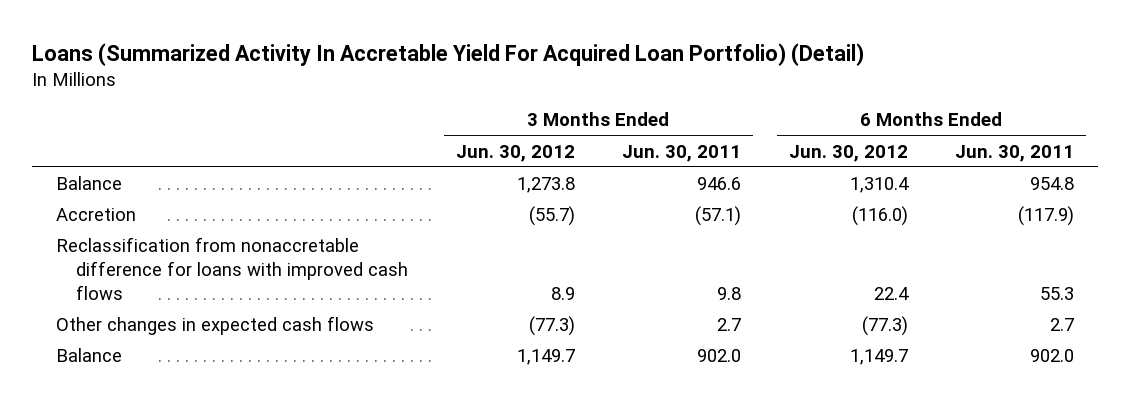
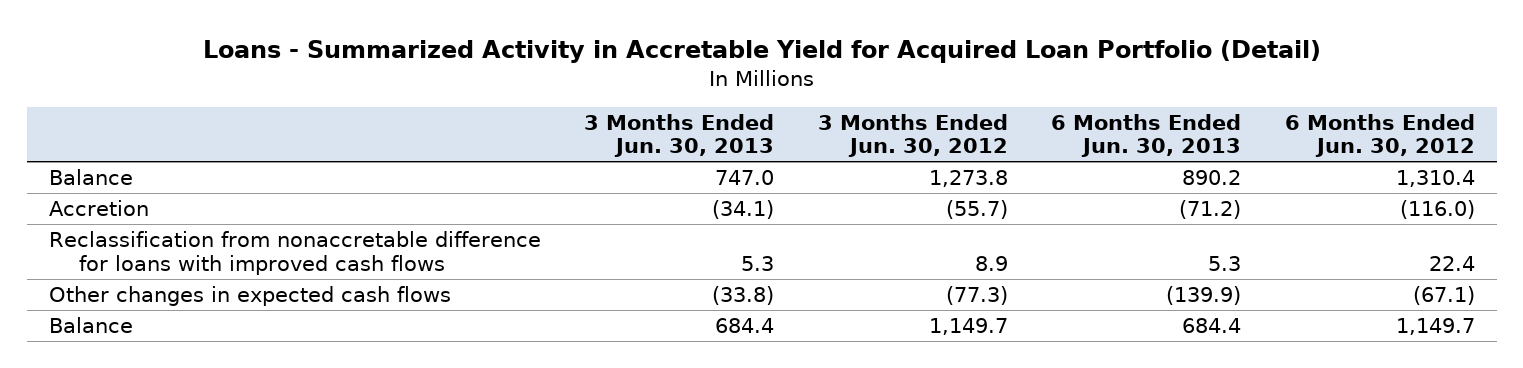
[31,42,864,66] Loans (Summarized Activity In Accretable Yield For Acquired Loan Portfolio) (Detail) -> [202,40,1321,64] Loans - Summarized Activity in Accretable Yield for Acquired Loan Portfolio (Detail)
[622,144,742,162] Jun. 30, 2011 -> none
[955,144,1075,162] Jun. 30, 2011 -> none
none -> [584,113,775,158] 3 Months Ended Jun. 30, 2013
none -> [1051,113,1242,158] 6 Months Ended Jun. 30, 2013
[861,316,908,337] (77.3) -> [1412,286,1475,306] (67.1)

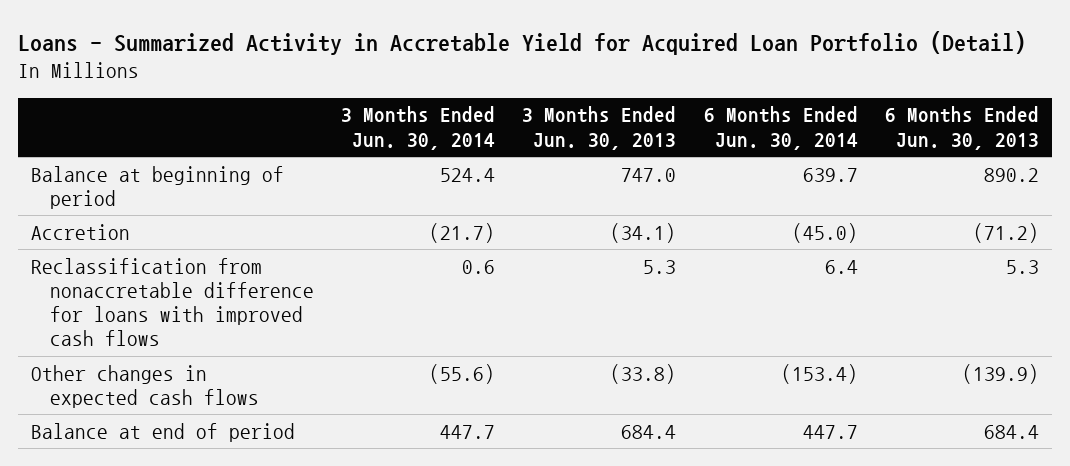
[817,113,1008,158] 3 Months Ended Jun. 30, 2012 -> none
[1284,113,1475,158] 6 Months Ended Jun. 30, 2012 -> none
none -> [341,106,496,150] 3 Months Ended Jun. 30, 2014
none -> [703,106,858,150] 6 Months Ended Jun. 30, 2014
[48,169,133,186] Balance -> [31,165,285,209] Balance at beginning of period
[48,317,133,334] Balance -> [31,422,296,442] Balance at end of period

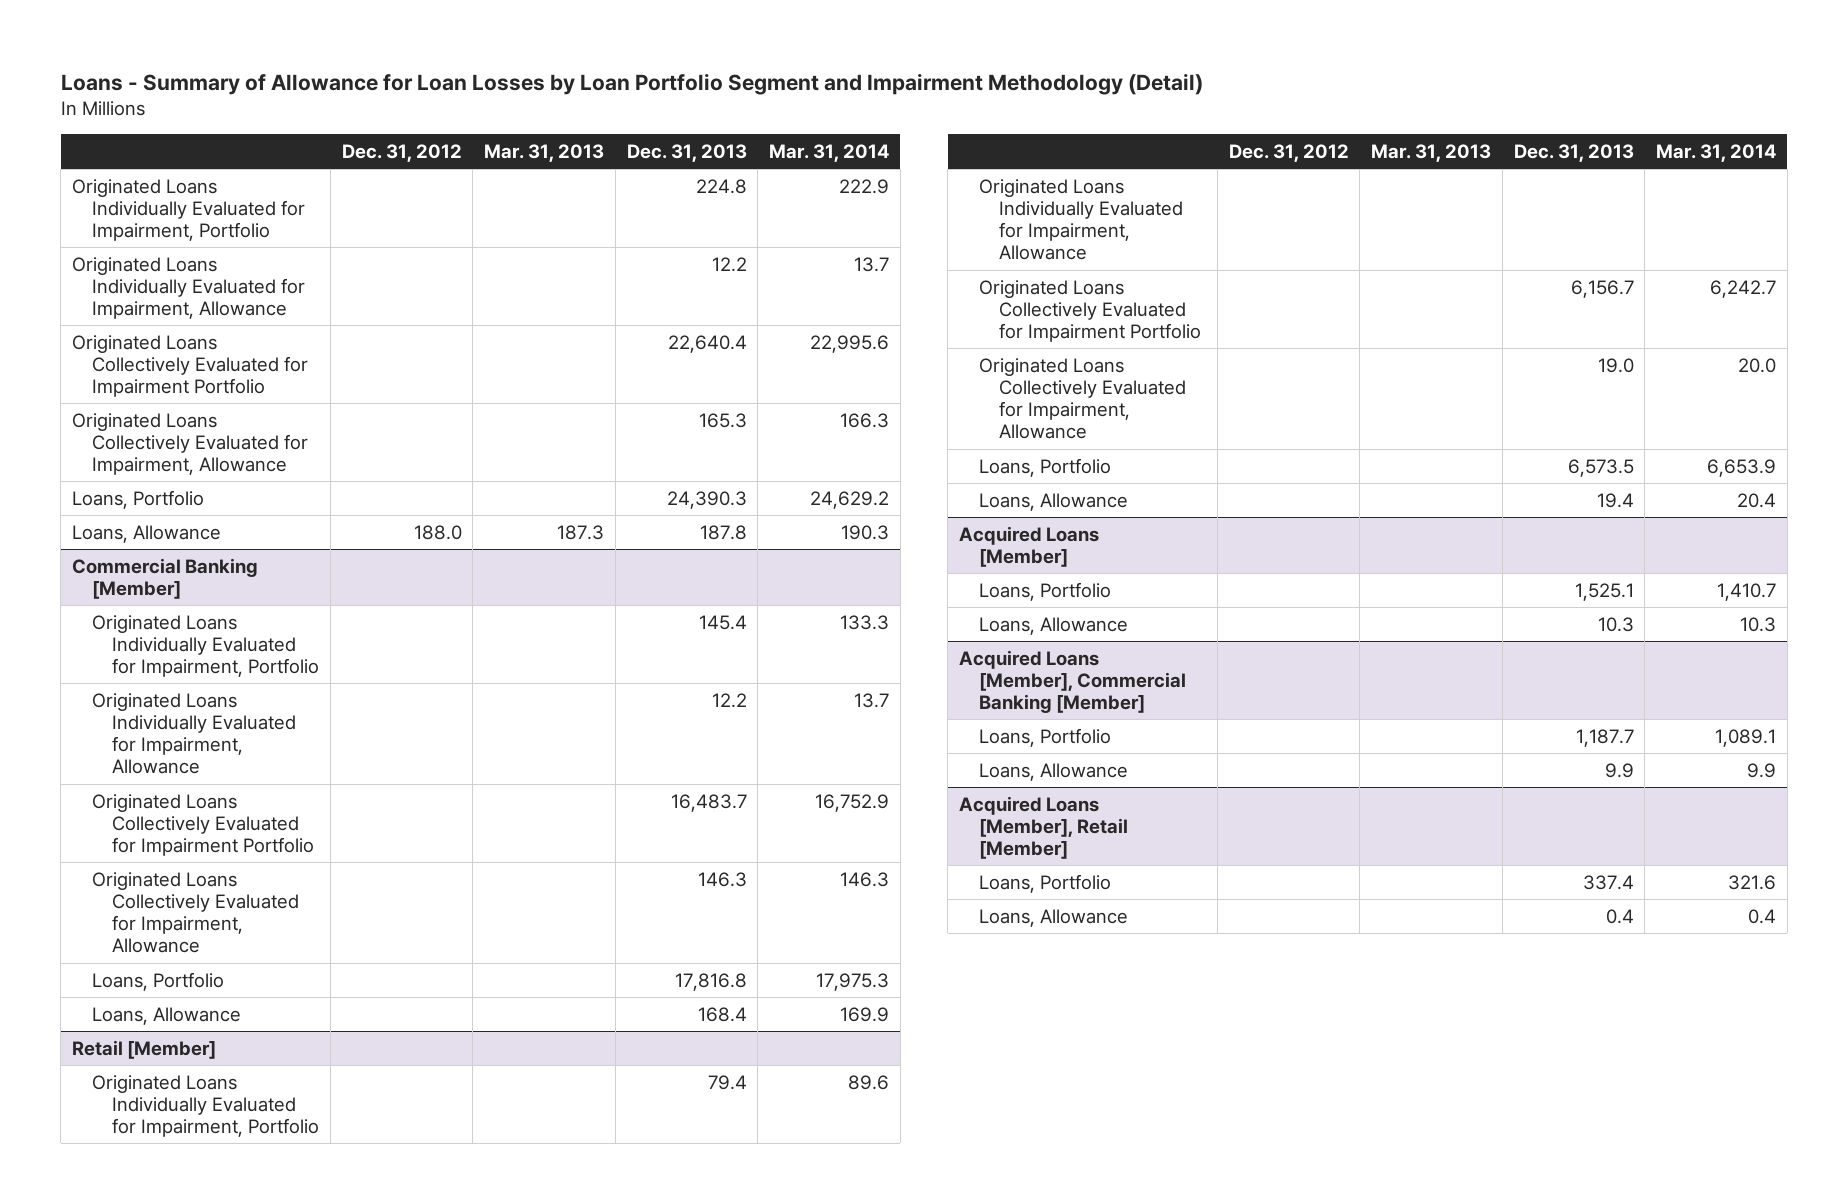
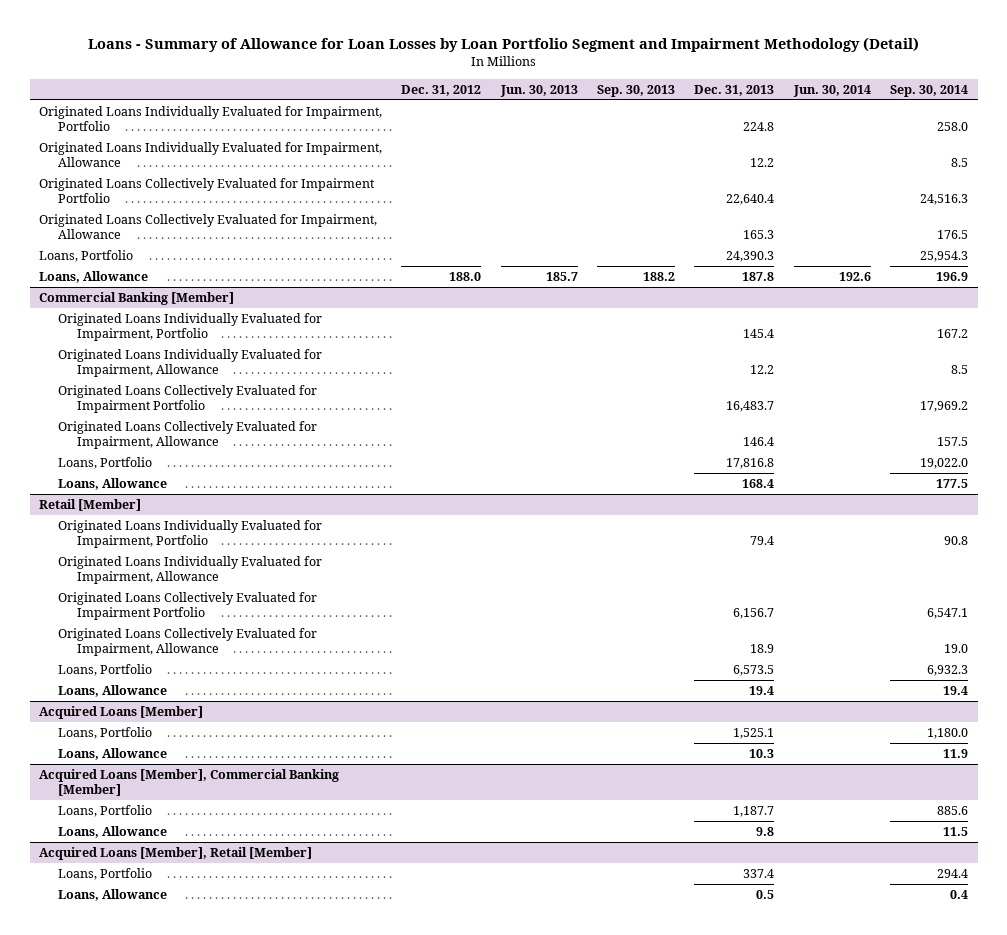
[484,143,605,162] Mar. 31, 2013 -> none
[769,143,890,162] Mar. 31, 2014 -> none
none -> [499,85,578,98] Jun. 30, 2013
none -> [597,85,676,98] Sep. 30, 2013
none -> [792,85,871,98] Jun. 30, 2014
none -> [889,85,968,98] Sep. 30, 2014
[697,871,747,887] 146.3 -> [743,437,775,447] 146.4
[1597,357,1634,373] 19.0 -> [750,644,775,654] 18.9
[1604,762,1634,778] 9.9 -> [756,826,775,836] 9.8
[1605,908,1634,924] 0.4 -> [756,889,775,899] 0.5

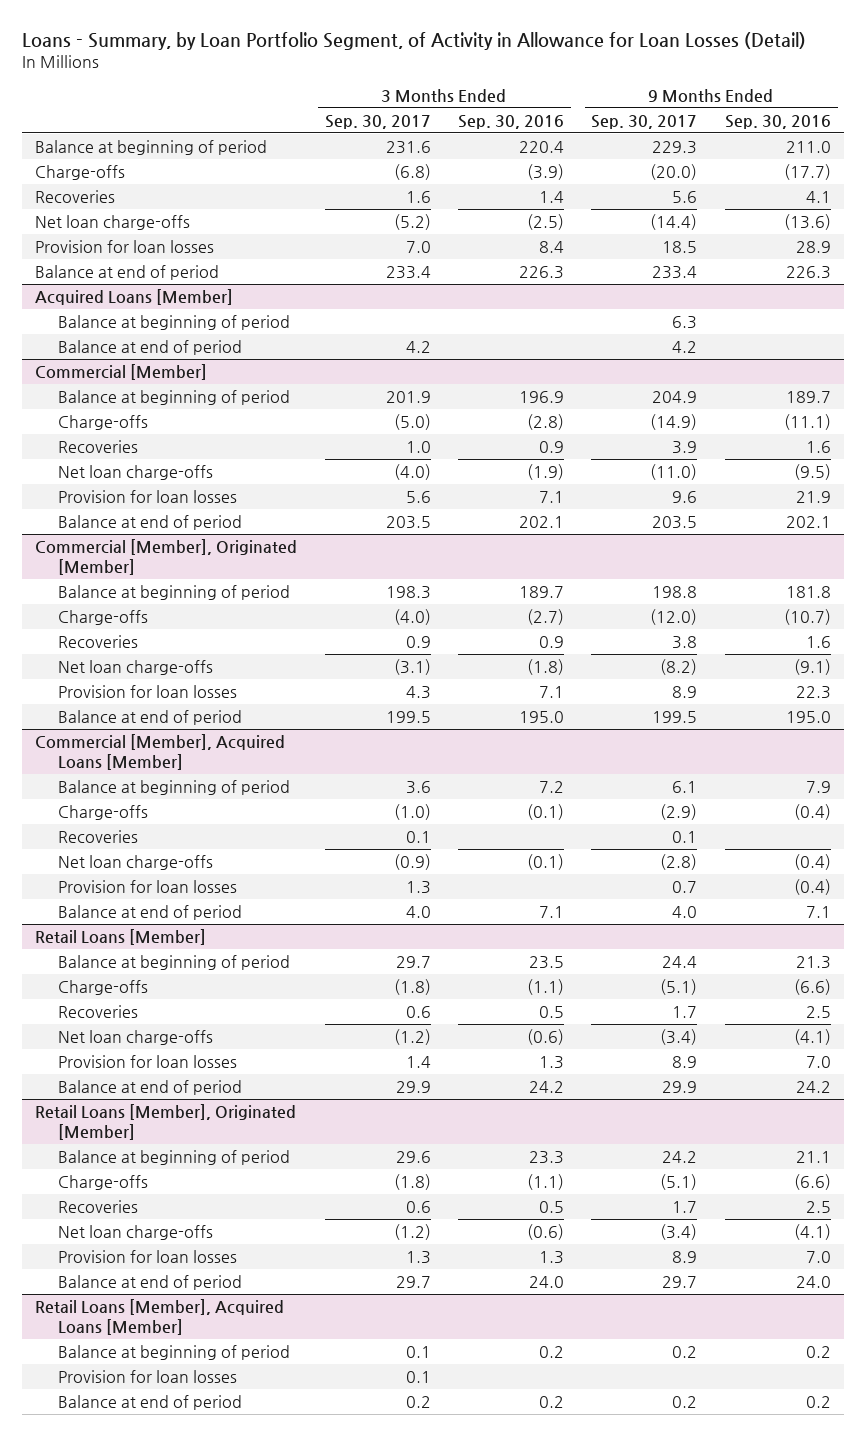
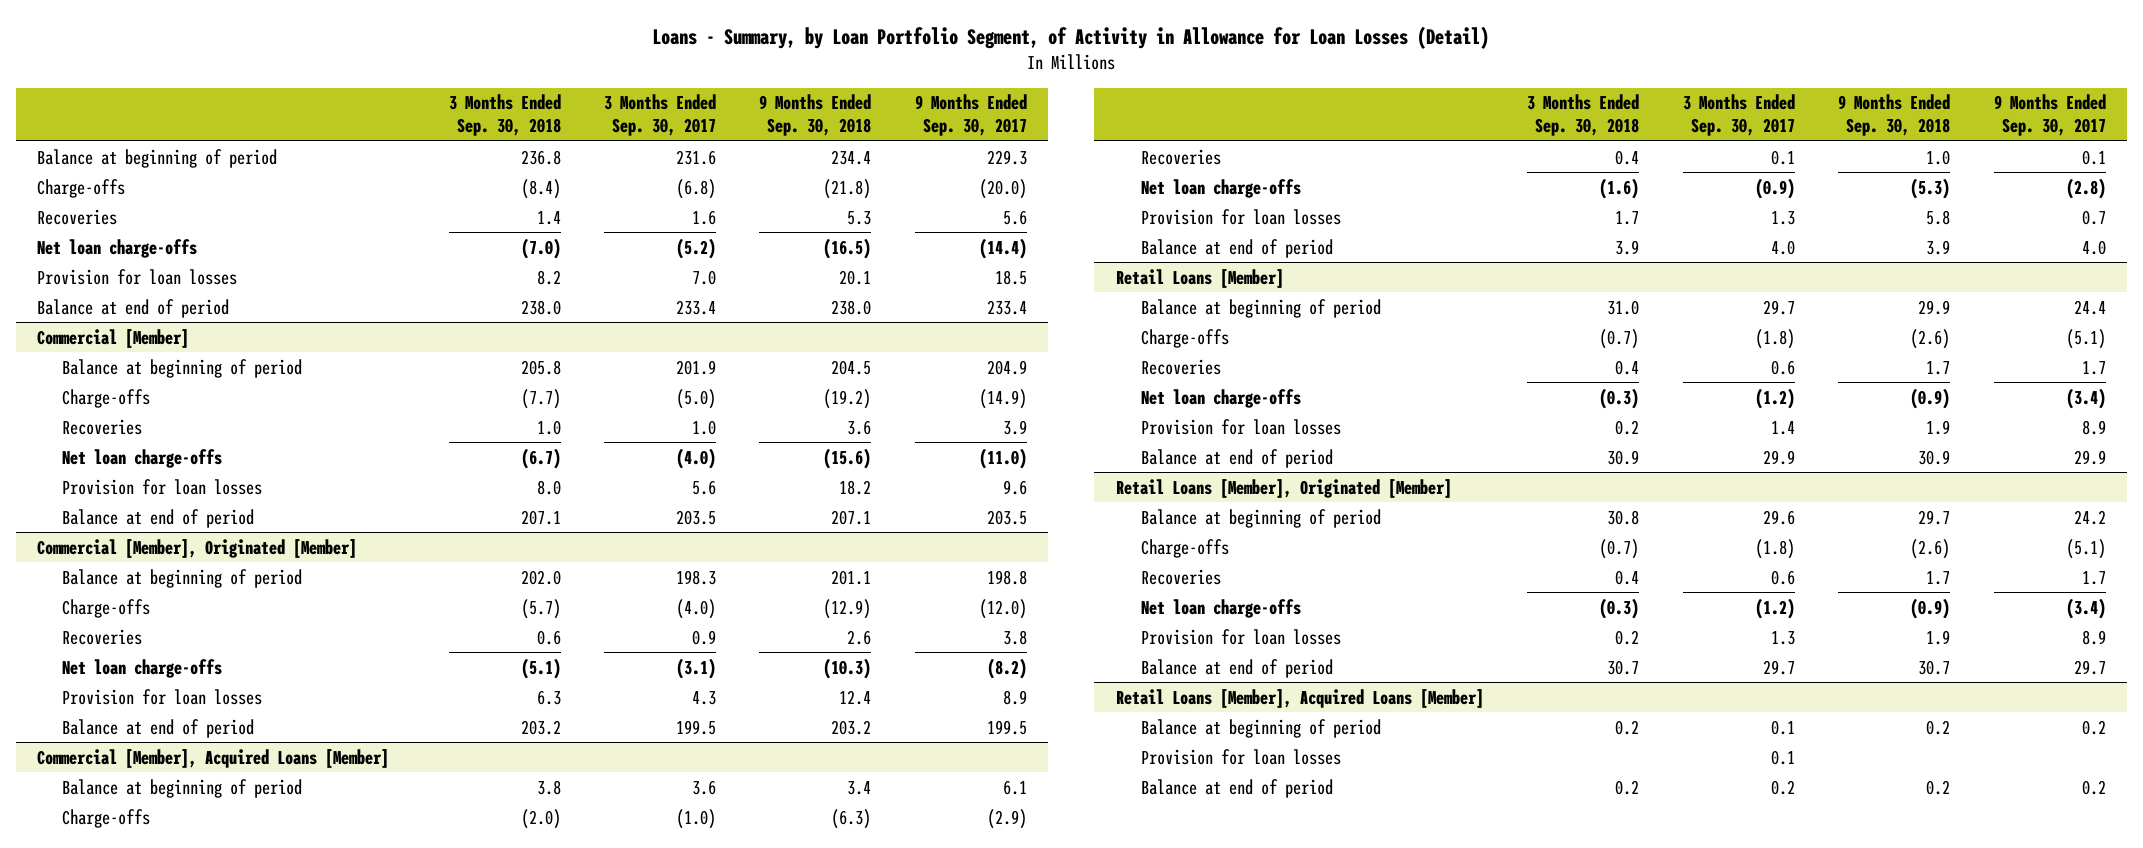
[458,114,565,129] Sep. 30, 2016 -> none
[724,114,831,129] Sep. 30, 2016 -> none
none -> [448,94,561,137] 3 Months Ended Sep. 30, 2018
none -> [759,94,872,137] 9 Months Ended Sep. 30, 2018
[35,288,234,305] Acquired Loans [Member] -> none
[58,314,291,330] Balance at beginning of period -> none
[58,339,243,355] Balance at end of period -> none

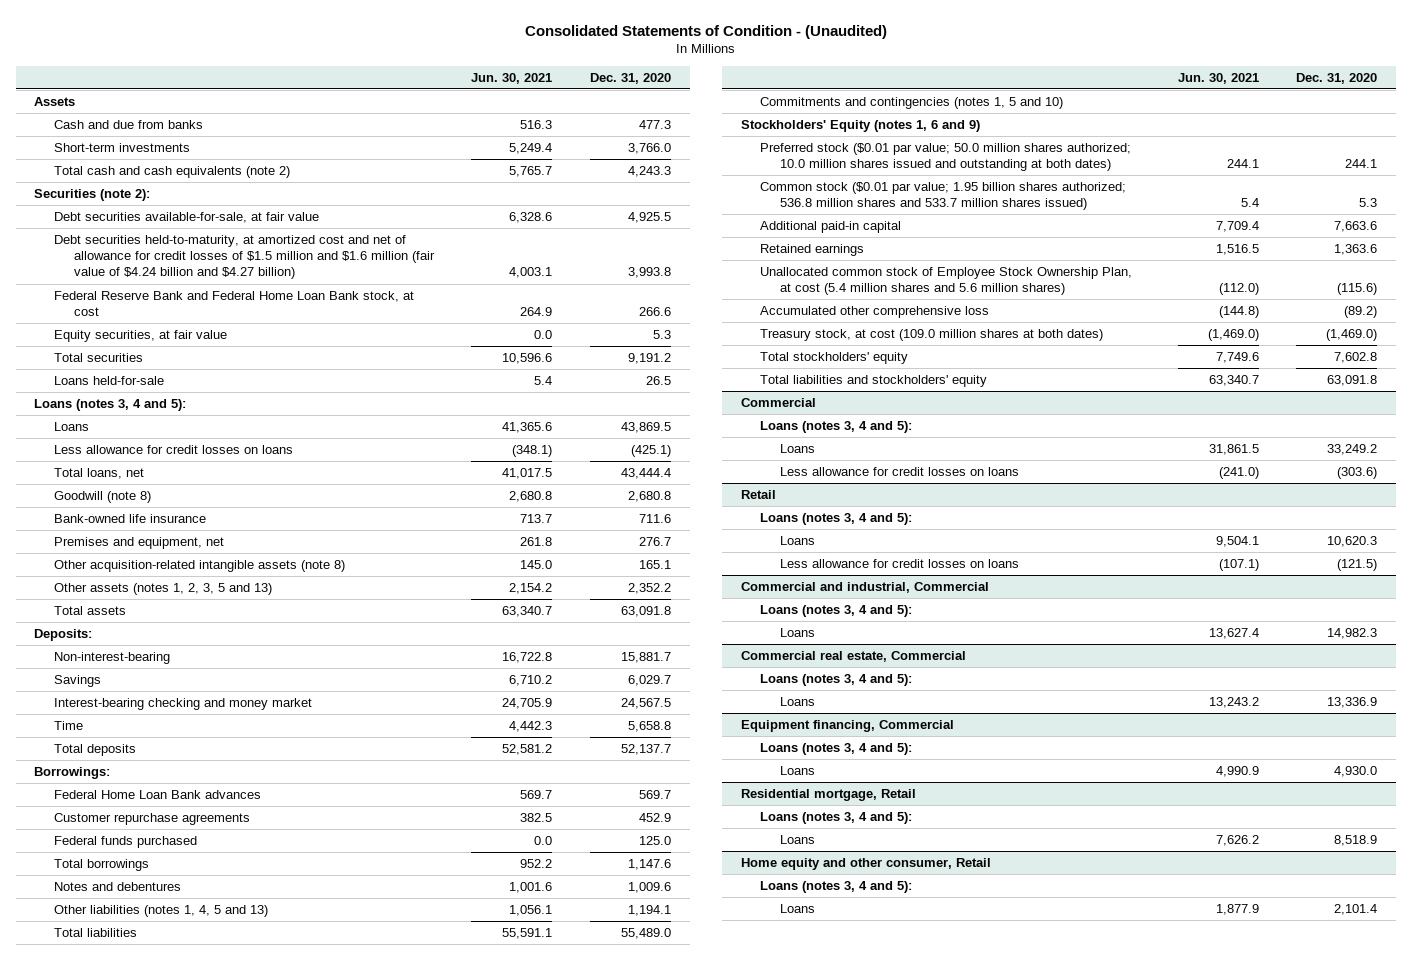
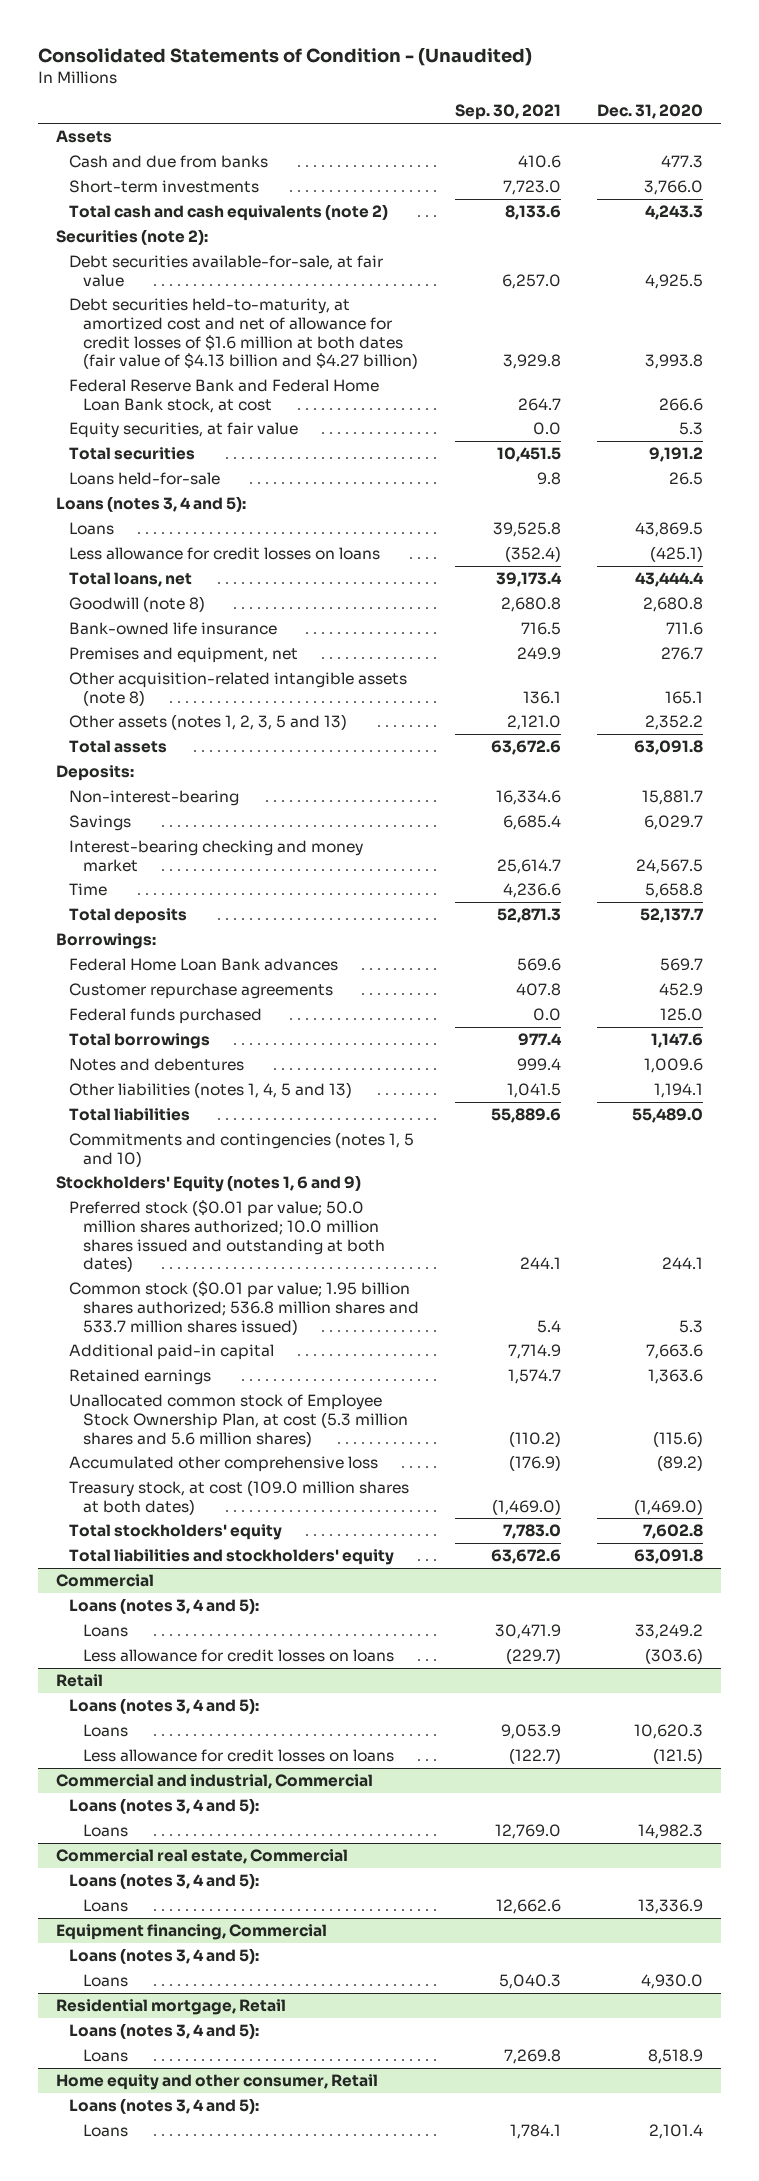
[471,72,553,84] Jun. 30, 2021 -> none
none -> [454,104,561,121] Sep. 30, 2021
[54,234,435,280] Debt securities held-to-maturity, at amortized cost and net of allowance for credit losses of $1.5 million and $1.6 million (fair value of $4.24 billion and $4.27 billion) -> [69,297,418,370] Debt securities held-to-maturity, at amortized cost and net of allowance for credit losses of $1.6 million at both dates (fair value of $4.13 billion and $4.27 billion)
[760,266,1133,296] Unallocated common stock of Employee Stock Ownership Plan, at cost (5.4 million shares and 5.6 million shares) -> [69,1393,408,1447] Unallocated common stock of Employee Stock Ownership Plan, at cost (5.3 million shares and 5.6 million shares)

